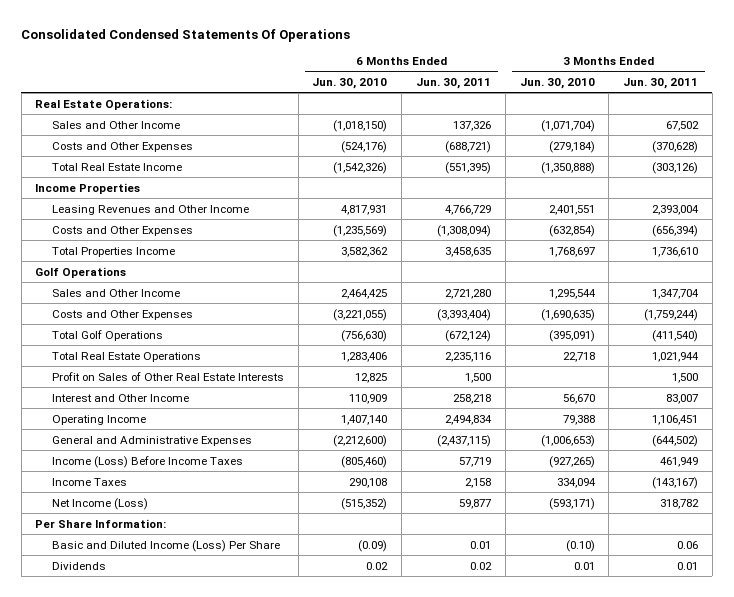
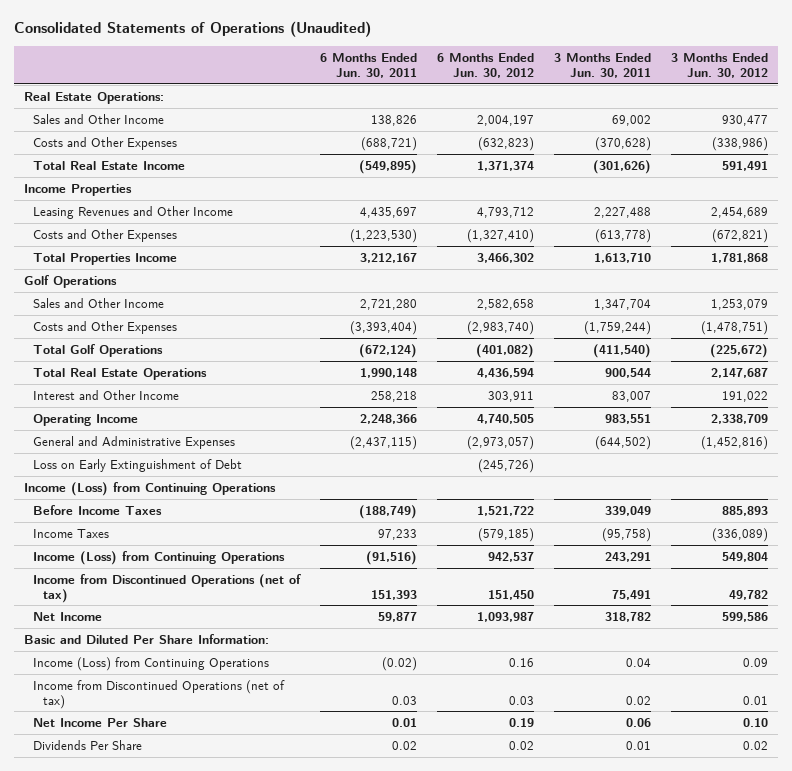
[21,28,351,42] Consolidated Condensed Statements Of Operations -> [13,21,371,38] Consolidated Statements of Operations (Unaudited)
[312,77,388,89] Jun. 30, 2010 -> none
[519,77,595,89] Jun. 30, 2010 -> none
none -> [437,52,535,78] 6 Months Ended Jun. 30, 2012
none -> [670,52,768,78] 3 Months Ended Jun. 30, 2012
[452,120,491,131] 137,326 -> [371,114,418,126] 138,826
[666,120,700,131] 67,502 -> [611,114,651,126] 69,002
[444,161,491,174] (551,395) -> [359,159,418,174] (549,895)
[652,161,699,174] (303,126) -> [592,159,651,174] (301,626)
[444,204,491,215] 4,766,729 -> [360,206,418,218] 4,435,697
[652,204,700,215] 2,393,004 -> [593,206,651,218] 2,227,488
[436,224,491,237] (1,308,094) -> [350,228,418,243] (1,223,530)
[652,224,699,237] (656,394) -> [594,228,651,243] (613,778)
[444,246,491,257] 3,458,635 -> [360,252,418,263] 3,212,167
[652,246,699,257] 1,736,610 -> [593,252,651,263] 1,613,710
[51,371,284,381] Profit on Sales of Other Real Estate Interests -> none
[444,351,491,362] 2,235,116 -> [360,367,418,378] 1,990,148
[652,351,700,362] 1,021,944 -> [604,367,651,378] 900,544
[444,414,492,425] 2,494,834 -> [360,413,418,424] 2,248,366
[652,414,699,425] 1,106,451 -> [604,413,651,424] 983,551
[51,561,106,570] Dividends -> none
none -> [33,458,243,472] Loss on Early Extinguishment of Debt
none -> [23,481,276,496] Income (Loss) from Continuing Operations
[51,455,243,468] Income (Loss) Before Income Taxes -> [33,504,163,515] Before Income Taxes
[458,456,491,467] 57,719 -> [359,504,418,519] (188,749)
[660,456,699,467] 461,949 -> [604,505,651,516] 339,049
[464,477,491,488] 2,158 -> [378,528,418,540] 97,233
[652,476,699,489] (143,167) -> [601,527,651,542] (95,758)
none -> [33,550,286,565] Income (Loss) from Continuing Operations
none -> [33,573,302,603] Income from Discontinued Operations (net of tax)
[51,497,148,510] Net Income (Loss) -> [33,611,103,621] Net Income
[35,518,167,528] Per Share Information: -> [23,633,269,644] Basic and Diluted Per Share Information:
none -> [33,656,270,671] Income (Loss) from Continuing Operations
none -> [33,679,286,709] Income from Discontinued Operations (net of tax)
[51,539,280,552] Basic and Diluted Income (Loss) Per Share -> [33,717,168,727] Net Income Per Share
none -> [33,739,143,750] Dividends Per Share

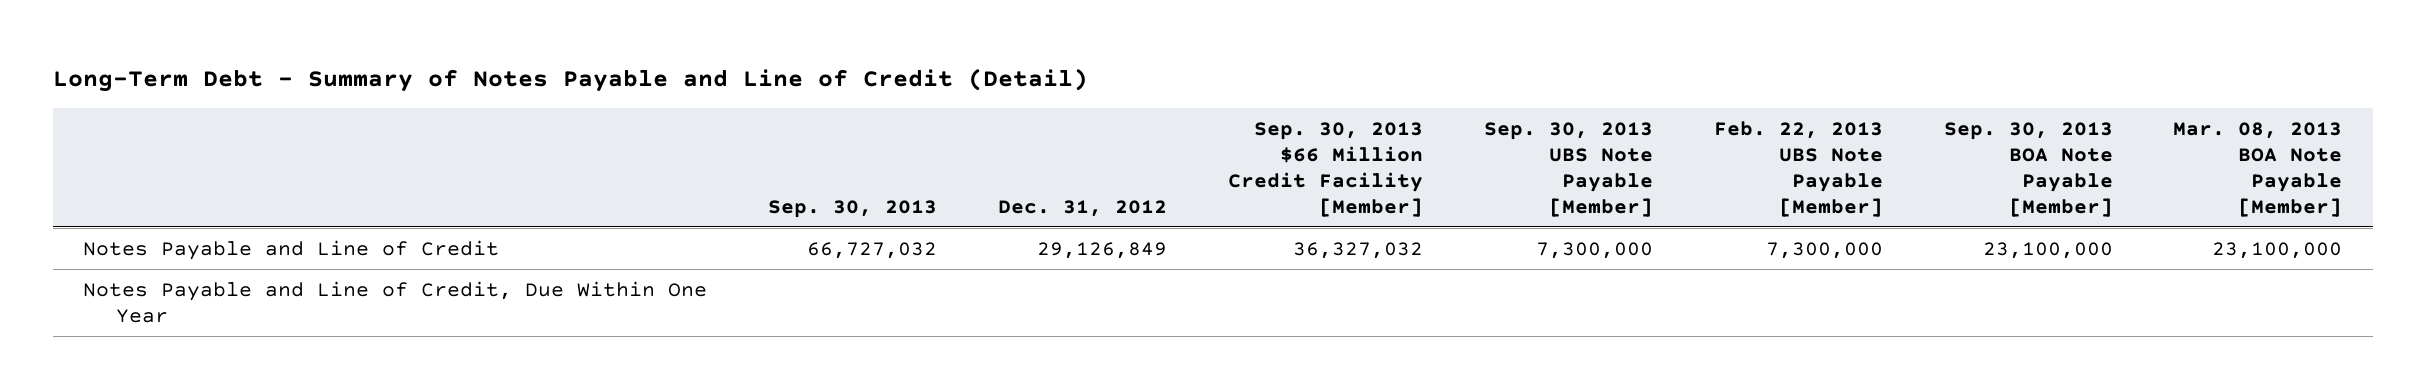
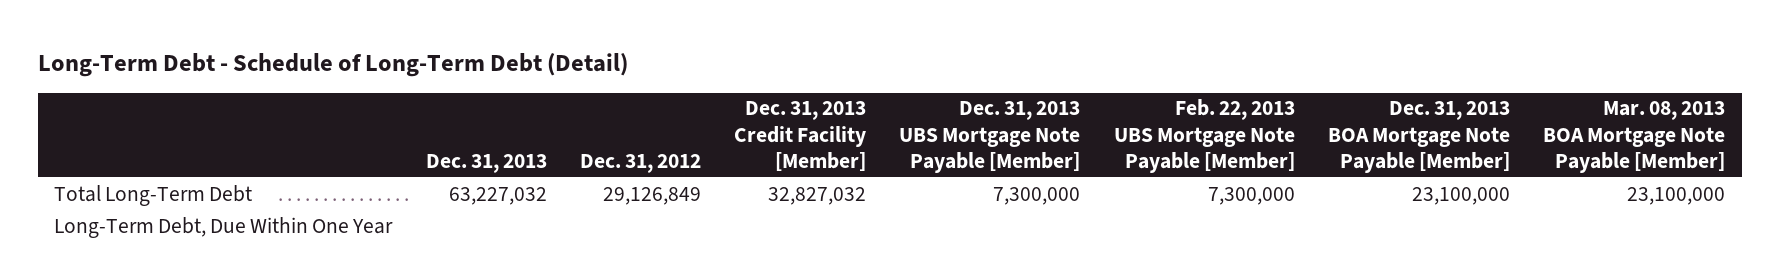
[52,68,1088,93] Long-Term Debt - Summary of Notes Payable and Line of Credit (Detail) -> [37,53,628,78] Long-Term Debt - Schedule of Long-Term Debt (Detail)
[767,199,937,218] Sep. 30, 2013 -> none
[1227,121,1423,217] Sep. 30, 2013 $66 Million Credit Facility [Member] -> none
[1483,121,1653,217] Sep. 30, 2013 UBS Note Payable [Member] -> none
[1713,120,1883,217] Feb. 22, 2013 UBS Note Payable [Member] -> none
[1943,121,2113,217] Sep. 30, 2013 BOA Note Payable [Member] -> none
[2173,121,2343,217] Mar. 08, 2013 BOA Note Payable [Member] -> none
none -> [425,154,547,174] Dec. 31, 2013
none -> [734,101,867,172] Dec. 31, 2013 Credit Facility [Member]
none -> [899,101,1081,174] Dec. 31, 2013 UBS Mortgage Note Payable [Member]
none -> [1113,99,1295,174] Feb. 22, 2013 UBS Mortgage Note Payable [Member]
none -> [1327,101,1510,174] Dec. 31, 2013 BOA Mortgage Note Payable [Member]
none -> [1543,101,1726,174] Mar. 08, 2013 BOA Mortgage Note Payable [Member]
[83,239,500,260] Notes Payable and Line of Credit -> [54,184,253,206] Total Long-Term Debt
[83,280,708,323] Notes Payable and Line of Credit, Due Within One Year -> [54,216,394,238] Long-Term Debt, Due Within One Year

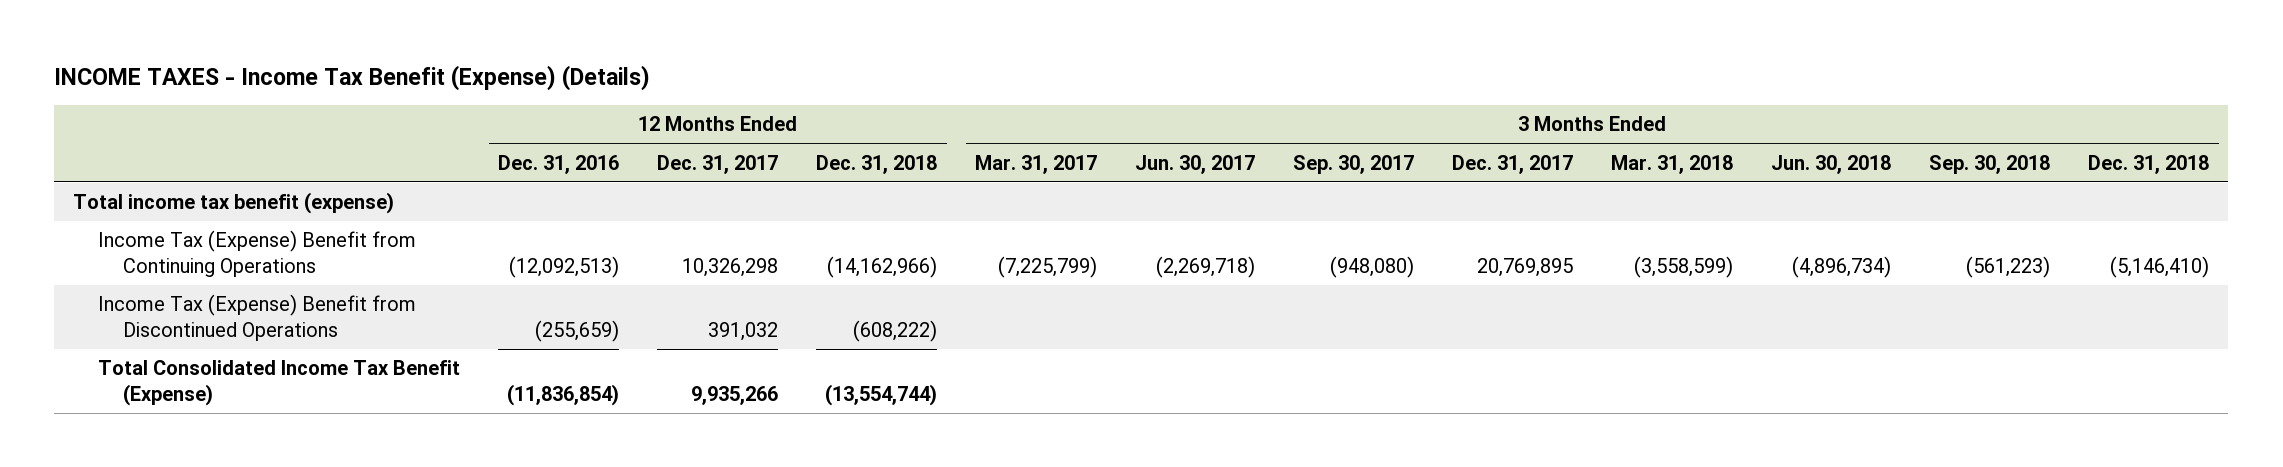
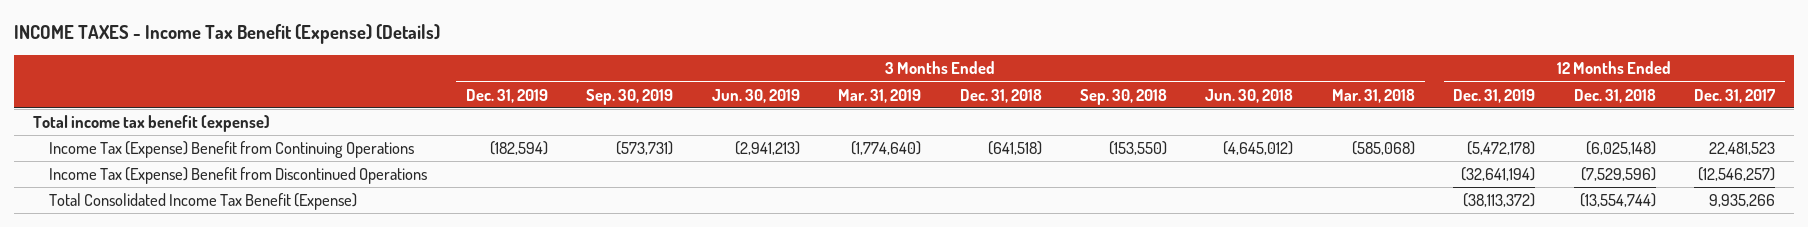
[498,154,620,174] Dec. 31, 2016 -> none
[975,154,1098,174] Mar. 31, 2017 -> none
[1135,154,1256,174] Jun. 30, 2017 -> none
[1293,154,1415,174] Sep. 30, 2017 -> none
[1452,154,1574,174] Dec. 31, 2017 -> none
none -> [465,88,548,103] Dec. 31, 2019
none -> [586,88,674,105] Sep. 30, 2019
none -> [711,88,800,103] Jun. 30, 2019
none -> [838,88,922,103] Mar. 31, 2019
none -> [1453,88,1536,103] Dec. 31, 2019
[682,257,779,277] 10,326,298 -> [1709,142,1776,156] 22,481,523
[827,255,938,278] (14,162,966) -> [1585,141,1656,156] (6,025,148)
[1634,255,1734,278] (3,558,599) -> [1351,141,1415,156] (585,068)
[1792,255,1892,278] (4,896,734) -> [1223,141,1294,156] (4,645,012)
[1966,255,2051,278] (561,223) -> [1109,141,1168,156] (153,550)
[2110,255,2210,278] (5,146,410) -> [987,141,1042,156] (641,518)
[708,321,779,341] 391,032 -> [1698,167,1776,182] (12,546,257)
[853,319,938,342] (608,222) -> [1580,167,1656,182] (7,529,596)

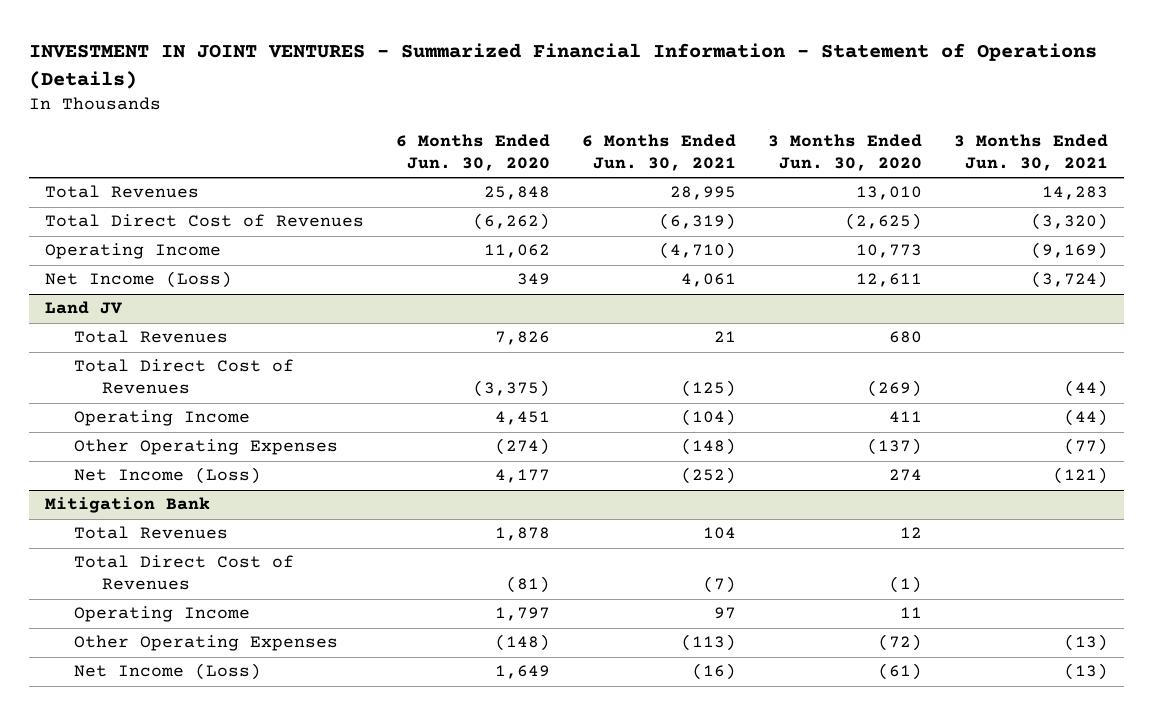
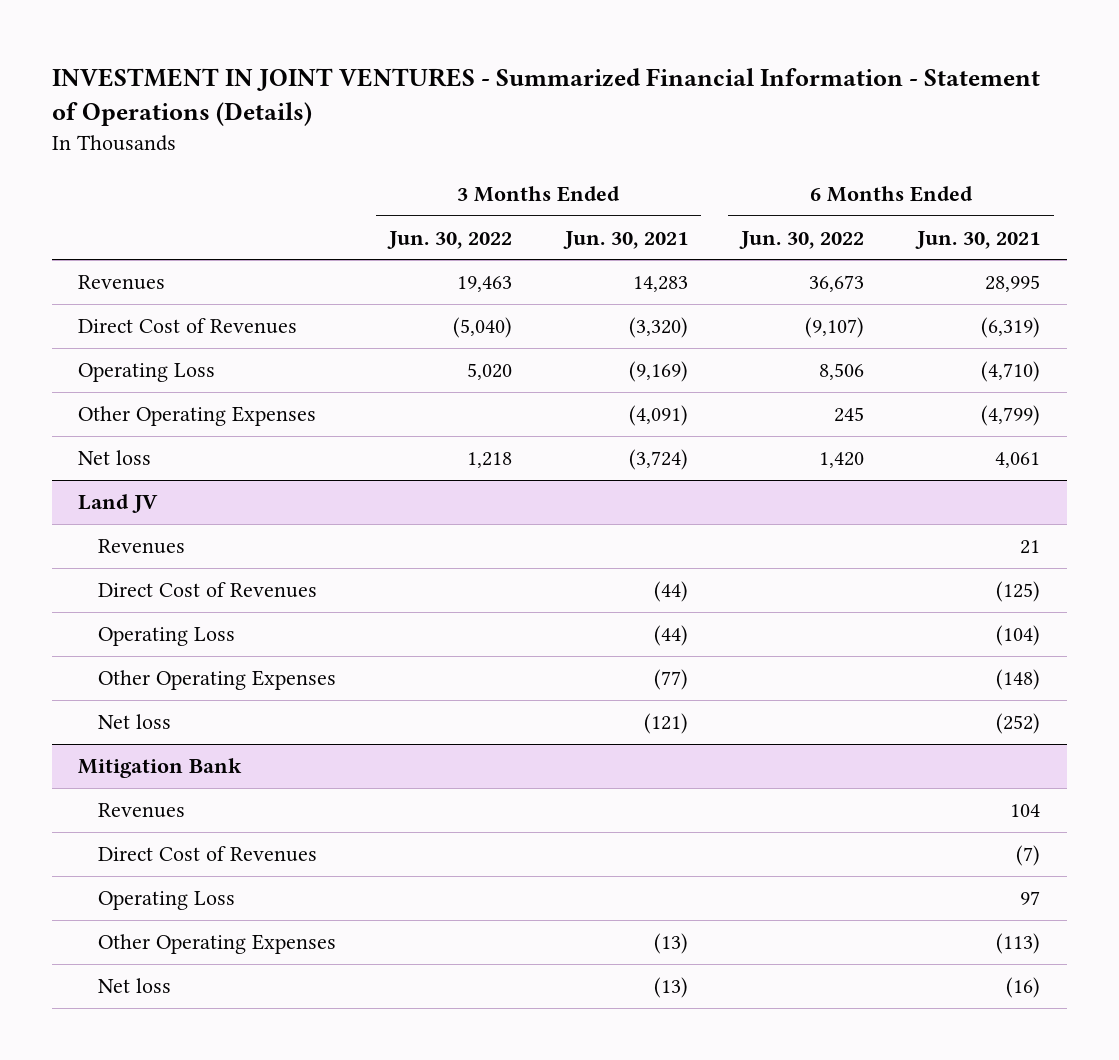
[396,134,551,172] 6 Months Ended Jun. 30, 2020 -> none
[767,134,922,172] 3 Months Ended Jun. 30, 2020 -> none
none -> [386,230,512,249] Jun. 30, 2022
none -> [739,230,865,249] Jun. 30, 2022
[45,185,200,199] Total Revenues -> [78,274,166,290] Revenues
[45,214,365,228] Total Direct Cost of Revenues -> [78,317,298,334] Direct Cost of Revenues
[45,243,222,260] Operating Income -> [78,362,216,382] Operating Loss
none -> [78,405,317,426] Other Operating Expenses
[45,271,233,289] Net Income (Loss) -> [78,449,152,465] Net loss
[73,330,228,344] Total Revenues -> [97,538,185,554] Revenues
[73,359,294,395] Total Direct Cost of Revenues -> [97,581,317,598] Direct Cost of Revenues
[73,410,250,427] Operating Income -> [97,626,235,646] Operating Loss
[73,467,261,485] Net Income (Loss) -> [97,713,171,729] Net loss
[73,526,228,540] Total Revenues -> [97,802,185,818] Revenues
[73,555,294,591] Total Direct Cost of Revenues -> [97,845,317,862] Direct Cost of Revenues
[73,606,250,623] Operating Income -> [97,890,235,910] Operating Loss
[73,663,261,681] Net Income (Loss) -> [97,977,171,993] Net loss

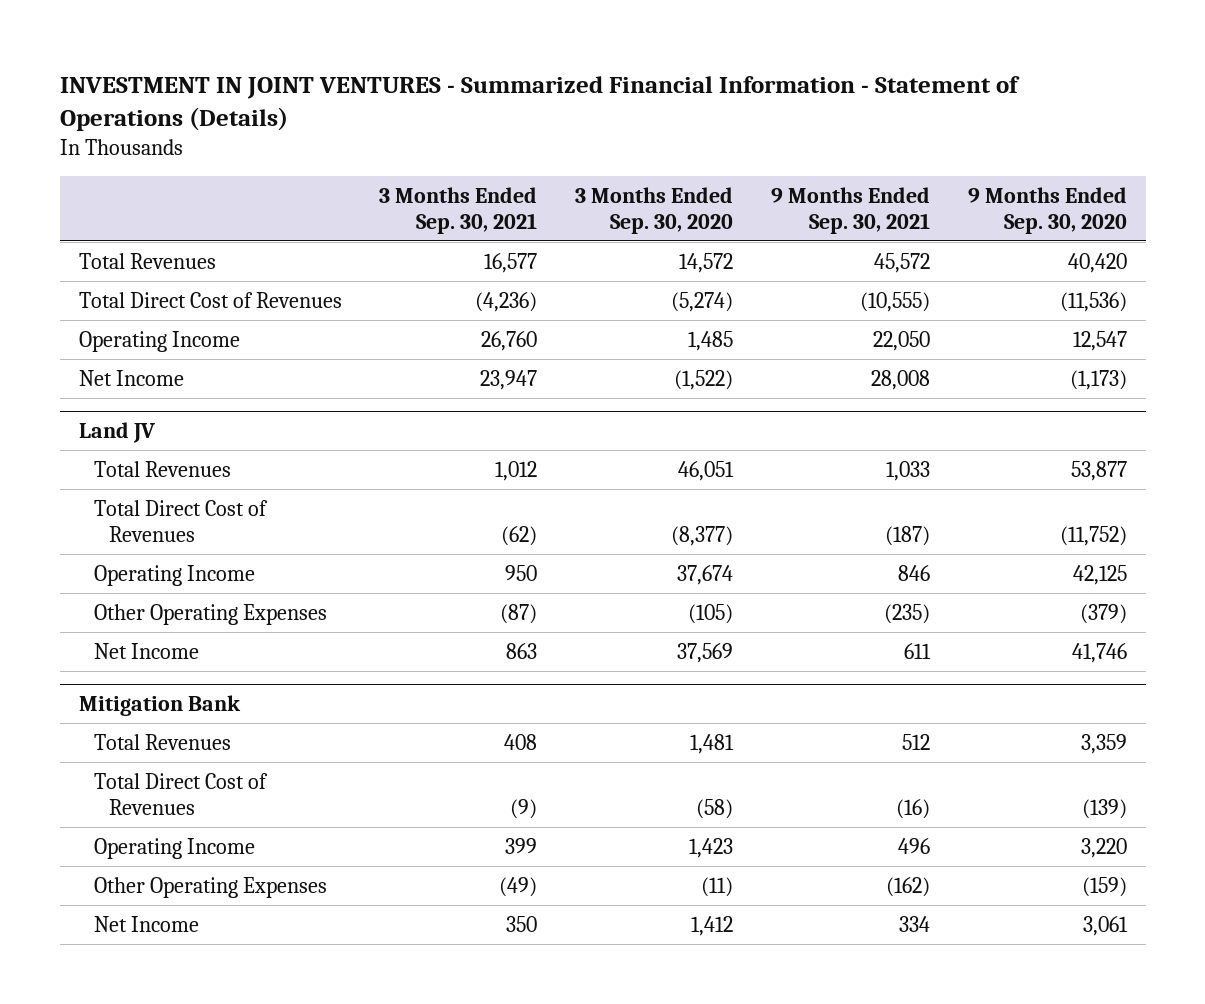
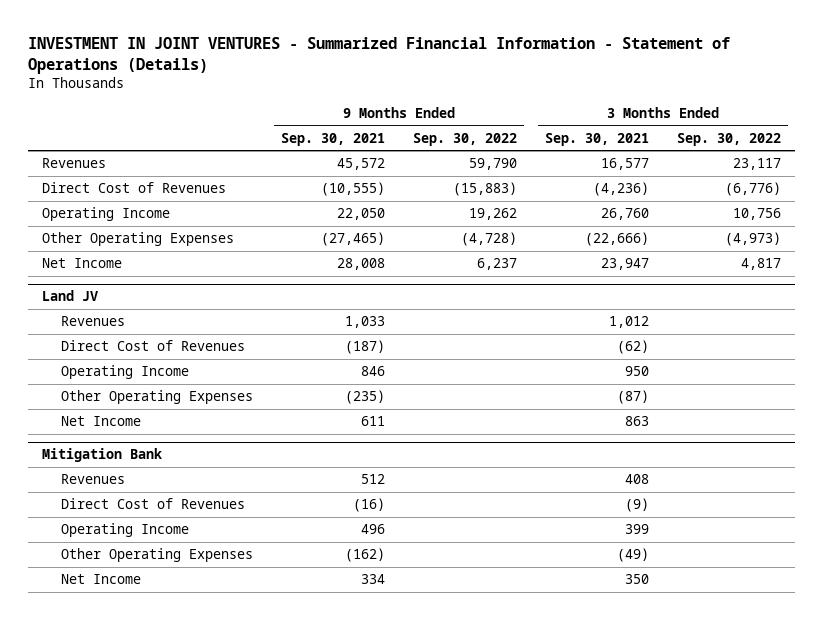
[575,186,734,234] 3 Months Ended Sep. 30, 2020 -> none
[967,186,1127,234] 9 Months Ended Sep. 30, 2020 -> none
none -> [412,132,517,146] Sep. 30, 2022
none -> [676,132,781,146] Sep. 30, 2022
[78,252,216,269] Total Revenues -> [41,158,106,169] Revenues
[78,291,342,308] Total Direct Cost of Revenues -> [41,182,226,194] Direct Cost of Revenues
none -> [41,232,234,247] Other Operating Expenses
[93,460,231,477] Total Revenues -> [61,316,126,327] Revenues
[93,499,268,542] Total Direct Cost of Revenues -> [61,340,246,352] Direct Cost of Revenues
[93,733,231,750] Total Revenues -> [61,474,126,485] Revenues
[93,772,268,815] Total Direct Cost of Revenues -> [61,498,246,510] Direct Cost of Revenues

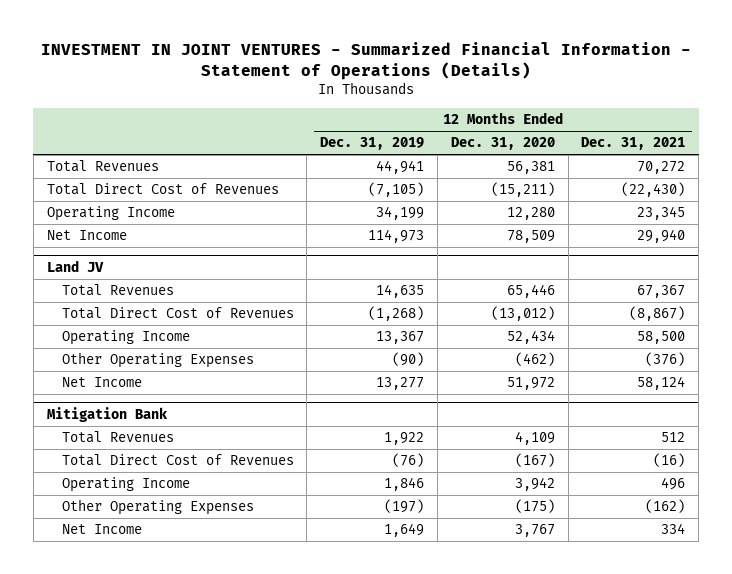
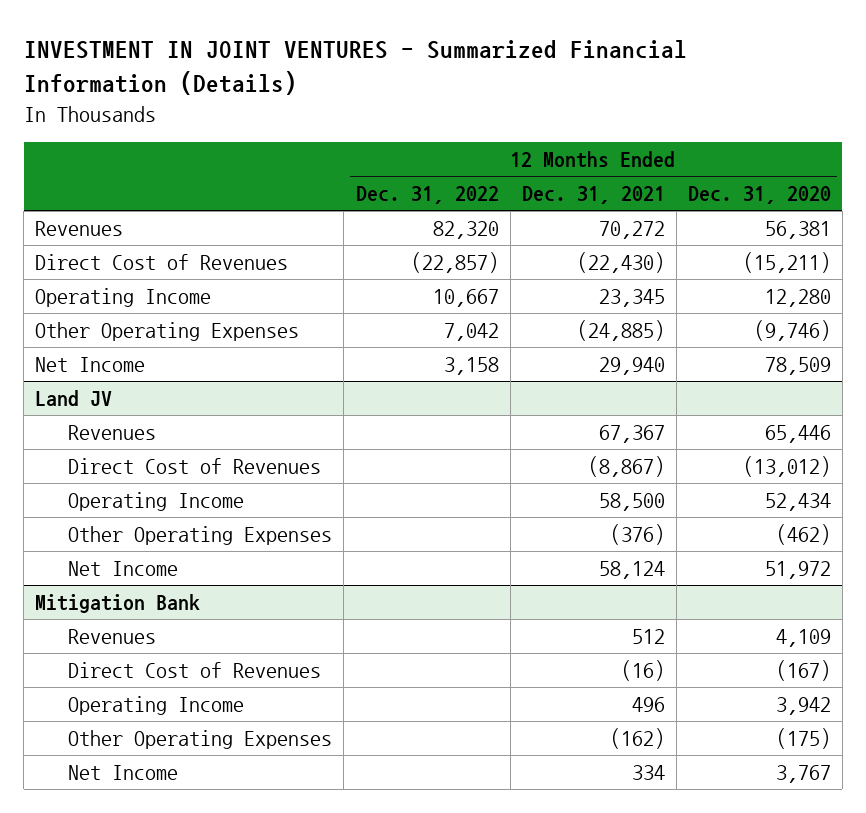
[40,41,691,80] INVESTMENT IN JOINT VENTURES - Summarized Financial Information - Statement of Operations (Details) -> [23,40,687,96] INVESTMENT IN JOINT VENTURES - Summarized Financial Information (Details)
[320,137,425,151] Dec. 31, 2019 -> none
none -> [355,186,499,205] Dec. 31, 2022
[46,160,159,173] Total Revenues -> [35,220,124,236] Revenues
[46,183,279,196] Total Direct Cost of Revenues -> [35,253,289,270] Direct Cost of Revenues
none -> [35,321,300,341] Other Operating Expenses
[61,284,174,297] Total Revenues -> [68,424,157,440] Revenues
[61,307,294,320] Total Direct Cost of Revenues -> [68,457,322,474] Direct Cost of Revenues
[61,431,174,444] Total Revenues -> [68,628,157,644] Revenues
[61,454,294,467] Total Direct Cost of Revenues -> [68,661,322,678] Direct Cost of Revenues

